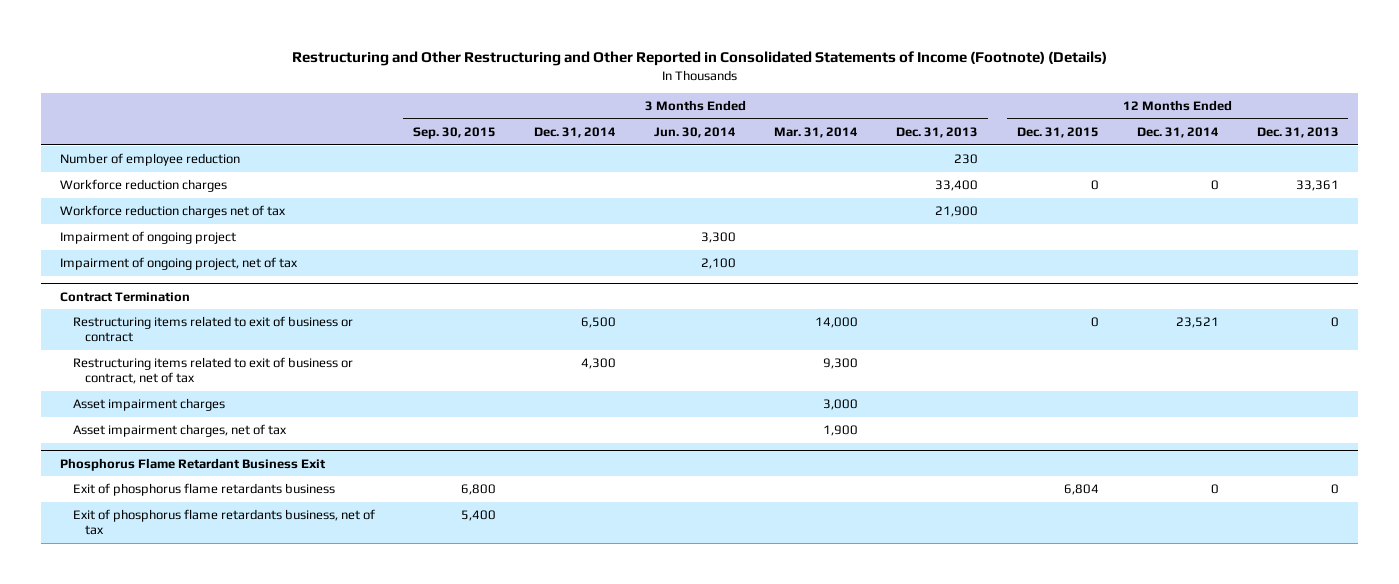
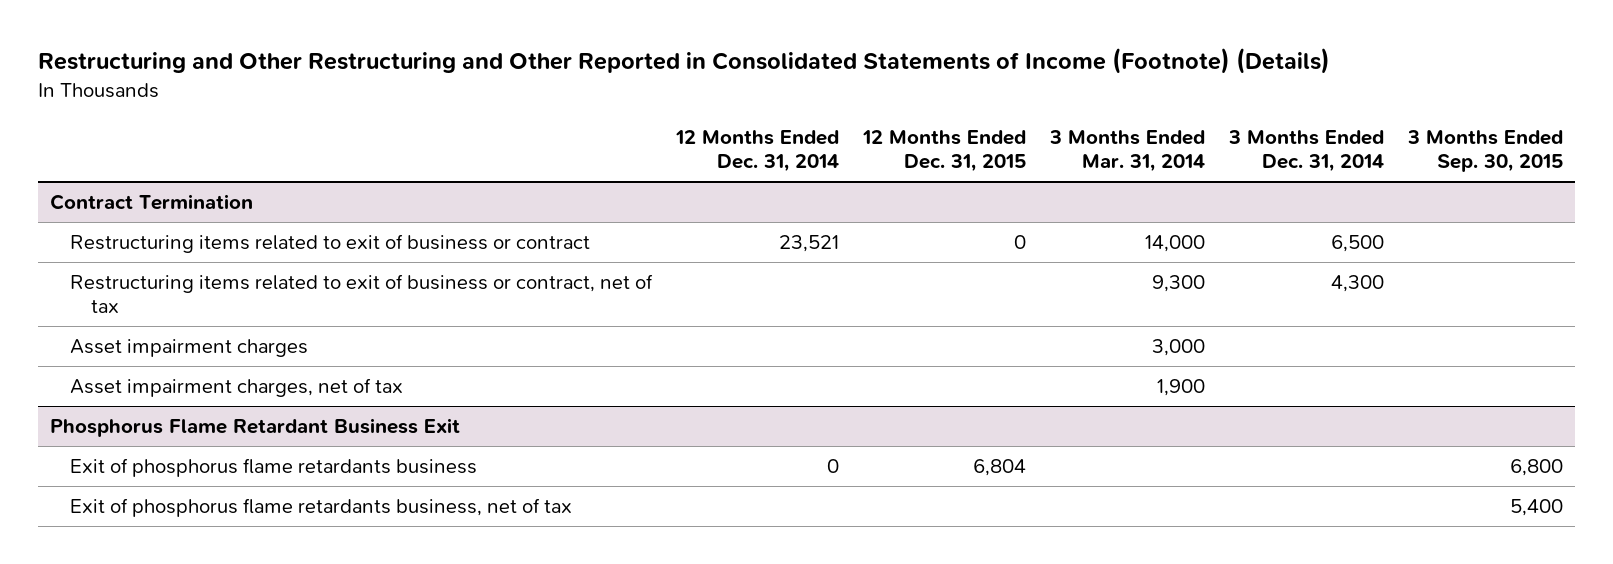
[654,126,737,138] Jun. 30, 2014 -> none
[896,126,979,138] Dec. 31, 2013 -> none
[1256,126,1339,138] Dec. 31, 2013 -> none
[60,153,241,167] Number of employee reduction -> none
[60,179,228,193] Workforce reduction charges -> none
[60,205,287,219] Workforce reduction charges net of tax -> none
[60,231,237,245] Impairment of ongoing project -> none
[60,257,299,271] Impairment of ongoing project, net of tax -> none

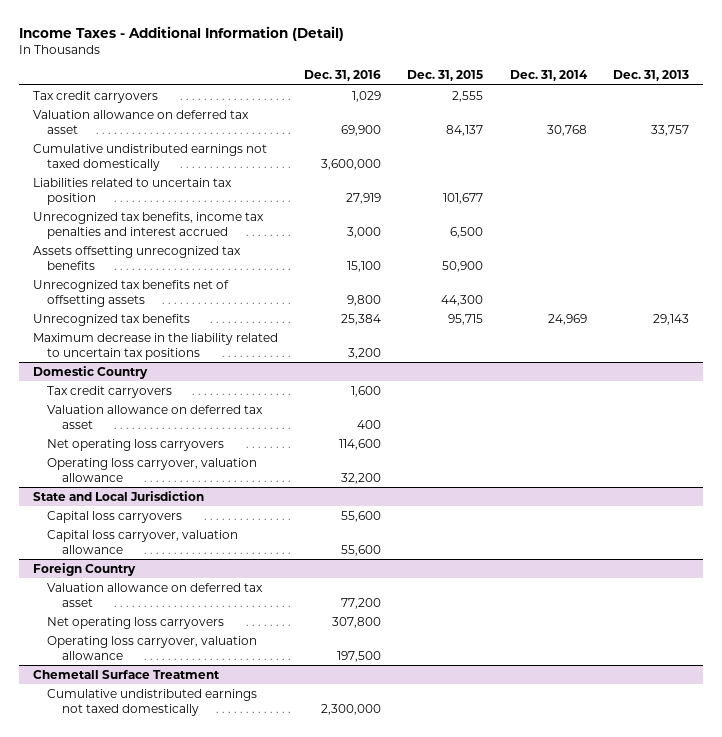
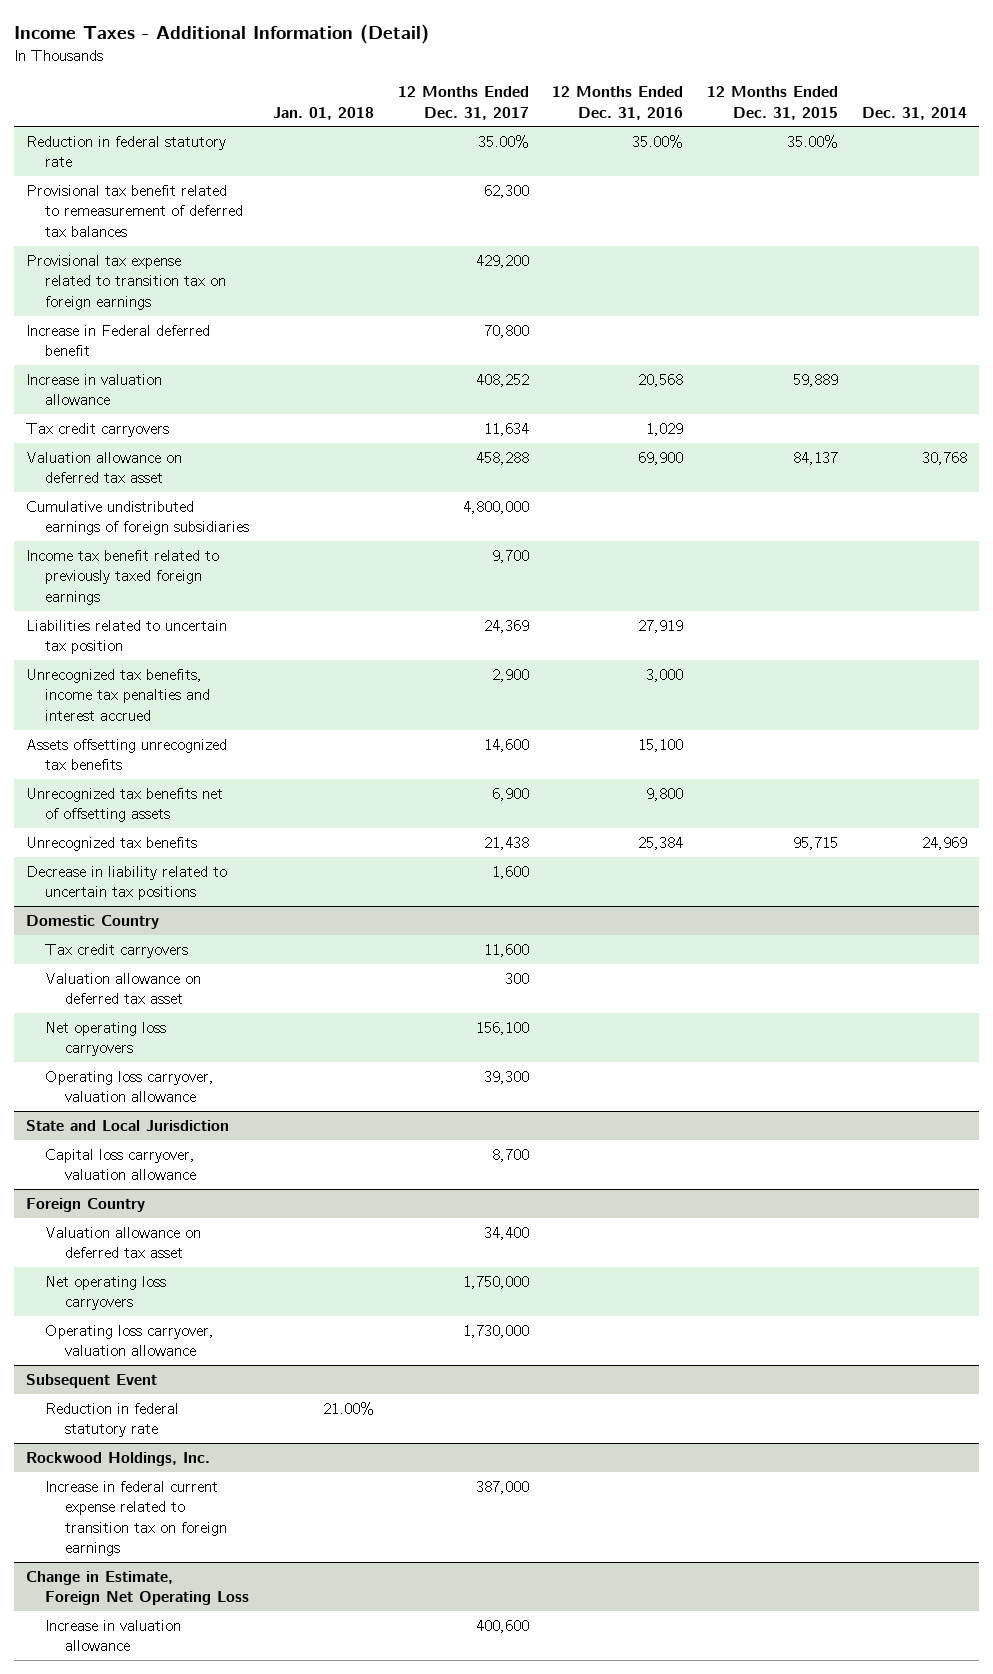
[304,70,382,82] Dec. 31, 2016 -> none
[407,70,484,82] Dec. 31, 2015 -> none
[613,70,690,82] Dec. 31, 2013 -> none
none -> [273,106,375,120] Jan. 01, 2018
none -> [397,86,529,120] 12 Months Ended Dec. 31, 2017
none -> [552,86,684,120] 12 Months Ended Dec. 31, 2016
none -> [707,86,839,120] 12 Months Ended Dec. 31, 2015
none -> [25,135,226,168] Reduction in federal statutory rate
none -> [25,184,244,237] Provisional tax benefit related to remeasurement of deferred tax balances
none -> [25,254,227,310] Provisional tax expense related to transition tax on foreign earnings
none -> [25,324,210,357] Increase in Federal deferred benefit
none -> [25,373,162,406] Increase in valuation allowance
[32,143,267,171] Cumulative undistributed earnings not taxed domestically -> none
none -> [25,500,250,536] Cumulative undistributed earnings of foreign subsidiaries
none -> [25,549,219,605] Income tax benefit related to previously taxed foreign earnings
[32,332,278,360] Maximum decrease in the liability related to uncertain tax positions -> [25,865,227,901] Decrease in liability related to uncertain tax positions
[47,510,183,523] Capital loss carryovers -> none
[32,669,220,679] Chemetall Surface Treatment -> none
[47,688,258,716] Cumulative undistributed earnings not taxed domestically -> none
none -> [25,1373,157,1388] Subsequent Event
none -> [45,1402,180,1438] Reduction in federal statutory rate
none -> [25,1451,210,1466] Rockwood Holdings, Inc.
none -> [45,1480,227,1557] Increase in federal current expense related to transition tax on foreign earnings
none -> [25,1570,250,1606] Change in Estimate, Foreign Net Operating Loss
none -> [45,1619,182,1652] Increase in valuation allowance

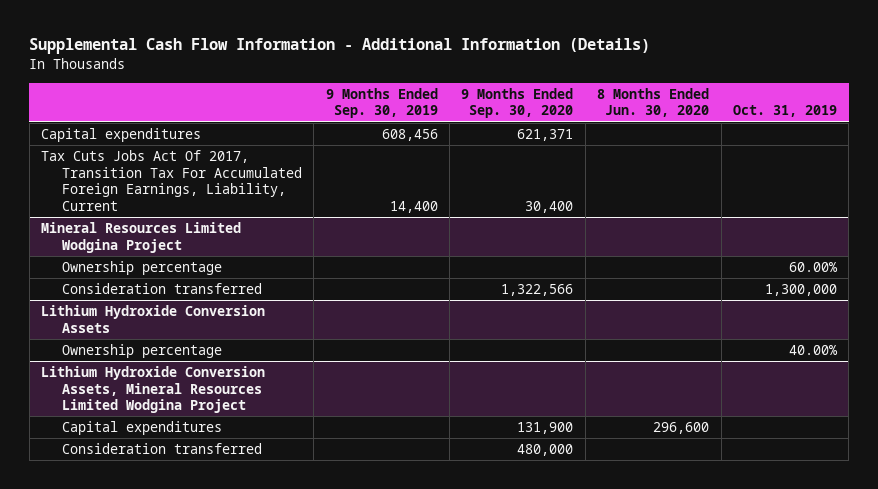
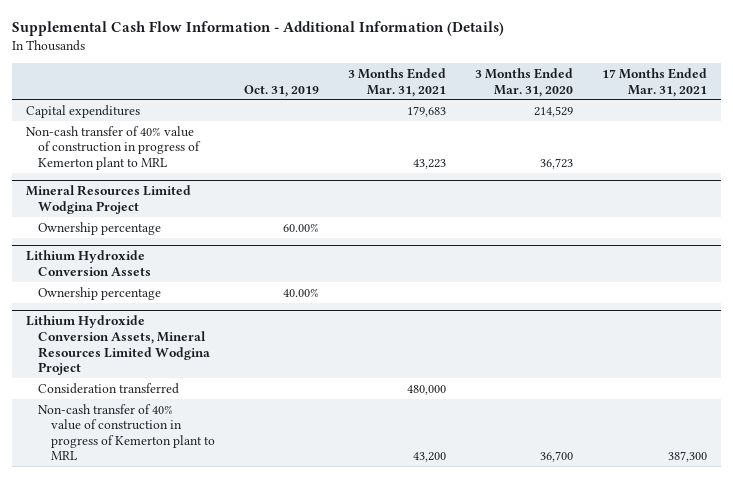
[325,87,438,119] 9 Months Ended Sep. 30, 2019 -> none
[461,87,574,119] 9 Months Ended Sep. 30, 2020 -> none
[597,87,710,118] 8 Months Ended Jun. 30, 2020 -> none
none -> [347,67,446,97] 3 Months Ended Mar. 31, 2021
none -> [474,67,573,97] 3 Months Ended Mar. 31, 2020
none -> [601,67,707,97] 17 Months Ended Mar. 31, 2021
[41,150,302,211] Tax Cuts Jobs Act Of 2017, Transition Tax For Accumulated Foreign Earnings, Liability, Current -> none
none -> [26,125,202,170] Non-cash transfer of 40% value of construction in progress of Kemerton plant to MRL
[61,283,262,295] Consideration transferred -> none
[61,421,222,436] Capital expenditures -> none
none -> [38,403,215,461] Non-cash transfer of 40% value of construction in progress of Kemerton plant to MRL

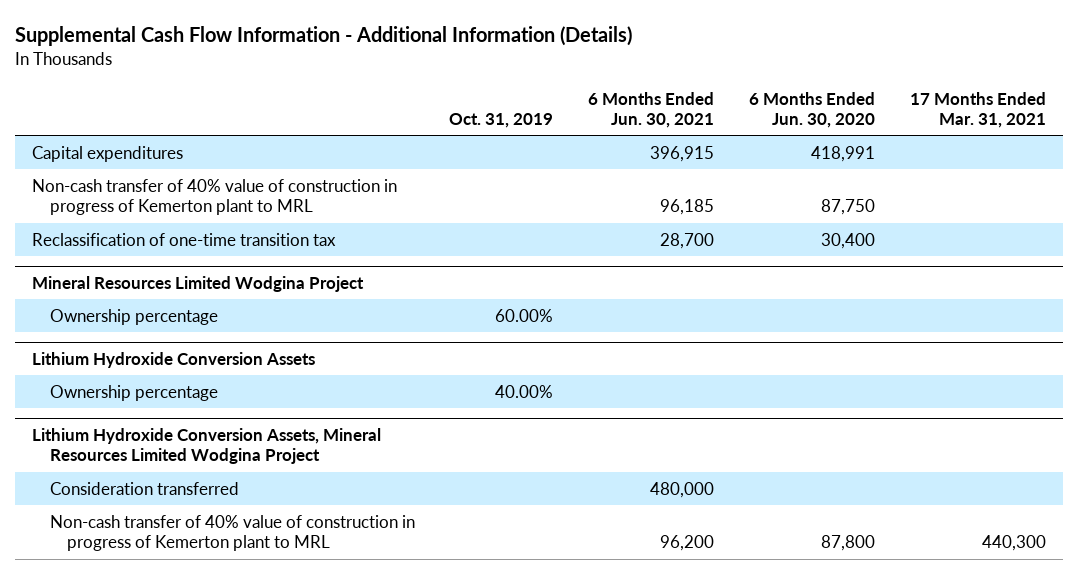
[347,67,446,97] 3 Months Ended Mar. 31, 2021 -> none
[474,67,573,97] 3 Months Ended Mar. 31, 2020 -> none
none -> [588,91,715,128] 6 Months Ended Jun. 30, 2021
none -> [748,91,875,128] 6 Months Ended Jun. 30, 2020
none -> [32,232,337,246] Reclassification of one-time transition tax
[667,451,707,463] 387,300 -> [981,535,1046,552] 440,300

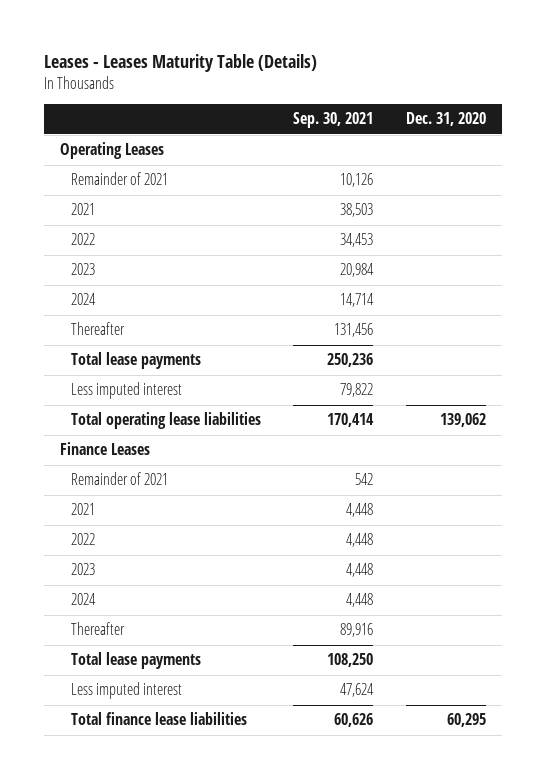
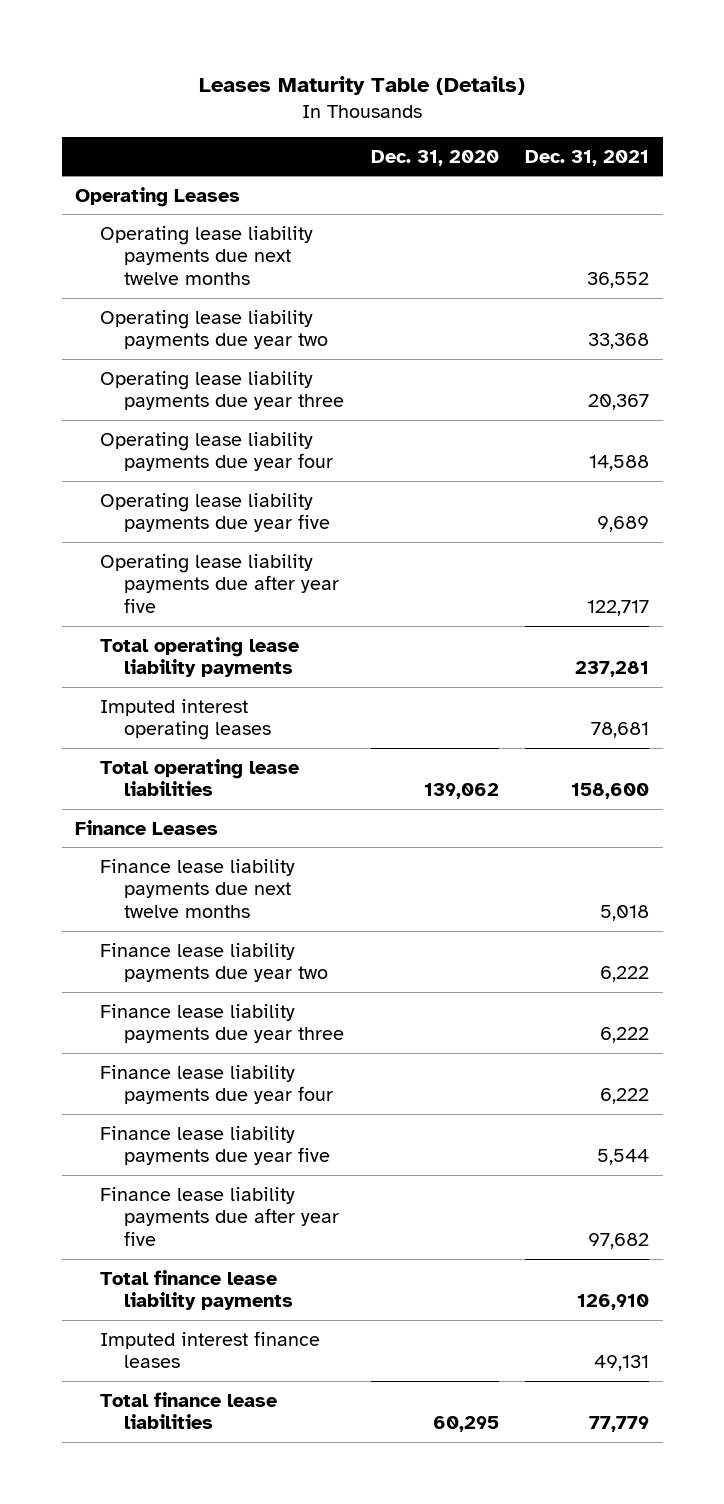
[43,53,317,72] Leases - Leases Maturity Table (Details) -> [199,75,526,95] Leases Maturity Table (Details)
[293,112,374,129] Sep. 30, 2021 -> none
none -> [525,149,650,166] Dec. 31, 2021
[70,172,168,186] Remainder of 2021 -> none
[70,322,125,336] Thereafter -> none
[70,203,95,216] 2021 -> [99,225,313,286] Operating lease liability payments due next twelve months
[70,233,95,246] 2022 -> [99,309,329,350] Operating lease liability payments due year two
[70,263,95,276] 2023 -> [99,370,345,411] Operating lease liability payments due year three
[70,293,96,306] 2024 -> [99,431,334,472] Operating lease liability payments due year four
none -> [99,492,331,533] Operating lease liability payments due year five
none -> [99,553,340,614] Operating lease liability payments due after year five
[70,352,201,370] Total lease payments -> [99,636,299,678] Total operating lease liability payments
[70,382,182,400] Less imputed interest -> [99,698,272,741] Imputed interest operating leases
[70,472,168,486] Remainder of 2021 -> none
[70,622,125,636] Thereafter -> none
[70,503,95,516] 2021 -> [99,858,295,919] Finance lease liability payments due next twelve months
[70,533,95,546] 2022 -> [99,942,329,983] Finance lease liability payments due year two
[70,563,95,576] 2023 -> [99,1003,345,1044] Finance lease liability payments due year three
[70,593,96,606] 2024 -> [99,1064,334,1105] Finance lease liability payments due year four
none -> [99,1125,331,1166] Finance lease liability payments due year five
none -> [99,1186,340,1247] Finance lease liability payments due after year five
[70,652,201,670] Total lease payments -> [99,1269,294,1311] Total finance lease liability payments
[70,682,182,700] Less imputed interest -> [99,1330,320,1369] Imputed interest finance leases

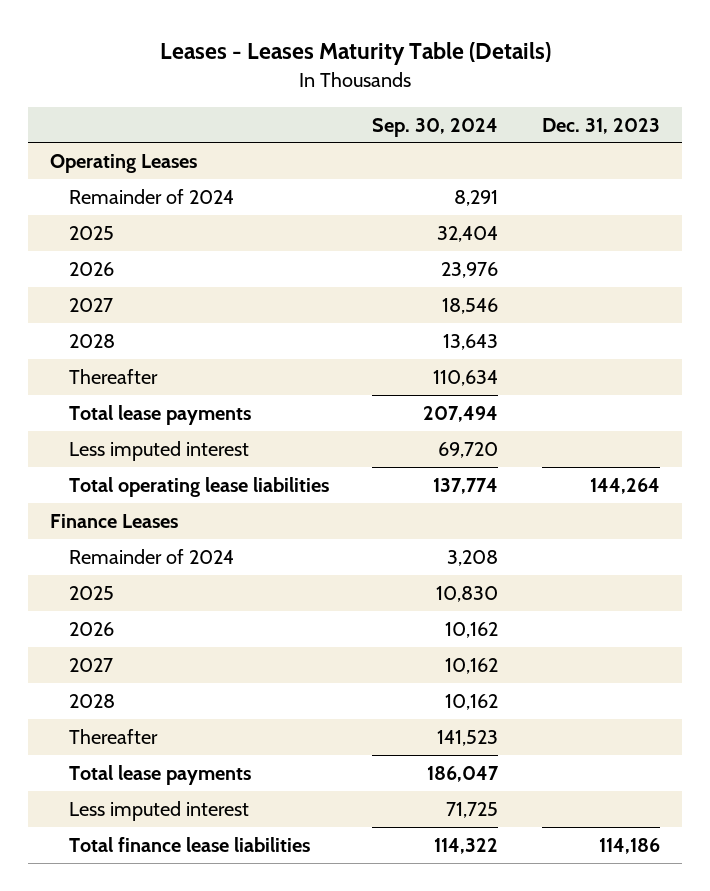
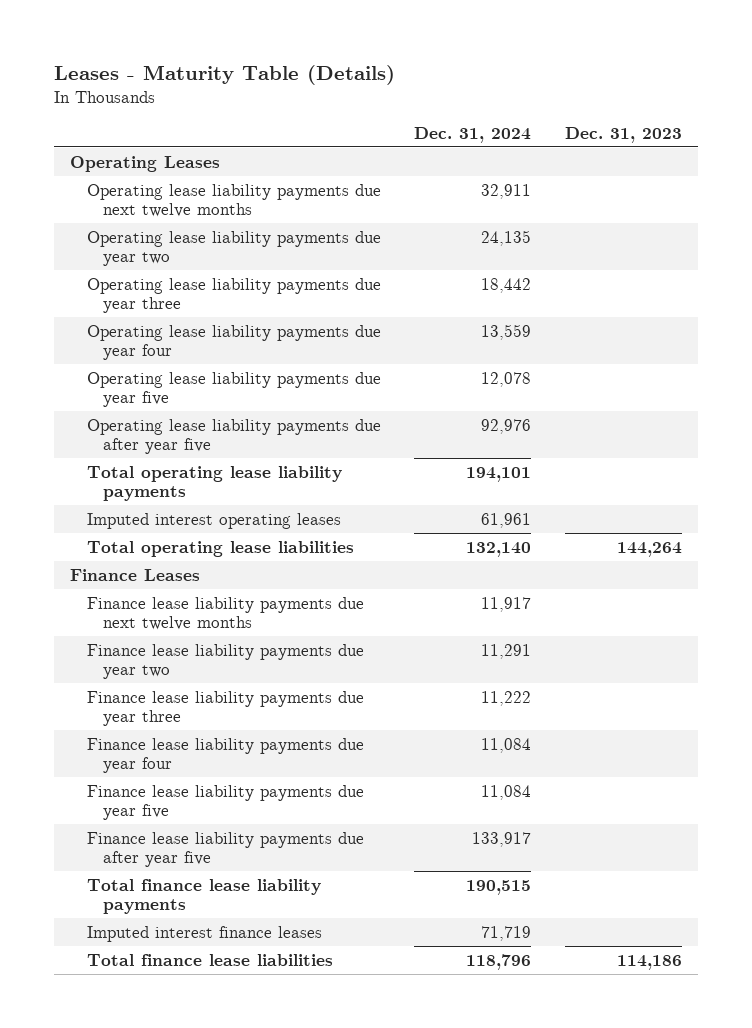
[159,42,551,66] Leases - Leases Maturity Table (Details) -> [53,64,395,85] Leases - Maturity Table (Details)
[372,117,499,137] Sep. 30, 2024 -> none
none -> [414,126,532,143] Dec. 31, 2024
[68,188,234,204] Remainder of 2024 -> none
[68,368,158,384] Thereafter -> none
[68,225,114,240] 2025 -> [86,183,381,218] Operating lease liability payments due next twelve months
[68,261,114,276] 2026 -> [86,230,381,267] Operating lease liability payments due year two
[68,297,113,312] 2027 -> [86,277,381,314] Operating lease liability payments due year three
[68,333,115,348] 2028 -> [86,324,381,361] Operating lease liability payments due year four
none -> [86,371,381,408] Operating lease liability payments due year five
none -> [86,418,381,455] Operating lease liability payments due after year five
[68,404,251,425] Total lease payments -> [86,465,342,502] Total operating lease liability payments
[68,440,249,461] Less imputed interest -> [86,512,341,529] Imputed interest operating leases
[68,548,234,564] Remainder of 2024 -> none
[68,728,158,744] Thereafter -> none
[68,585,114,600] 2025 -> [86,596,364,631] Finance lease liability payments due next twelve months
[68,621,114,636] 2026 -> [86,643,364,680] Finance lease liability payments due year two
[68,657,113,672] 2027 -> [86,690,364,727] Finance lease liability payments due year three
[68,693,115,708] 2028 -> [86,737,364,774] Finance lease liability payments due year four
none -> [86,784,364,821] Finance lease liability payments due year five
none -> [86,831,364,868] Finance lease liability payments due after year five
[68,764,251,785] Total lease payments -> [86,878,321,915] Total finance lease liability payments
[68,800,249,821] Less imputed interest -> [86,925,322,942] Imputed interest finance leases

